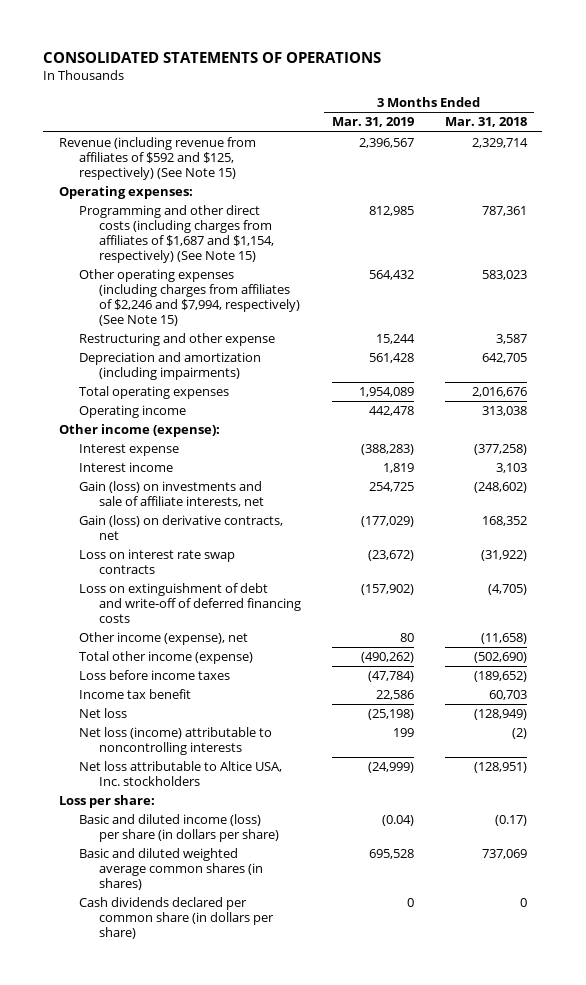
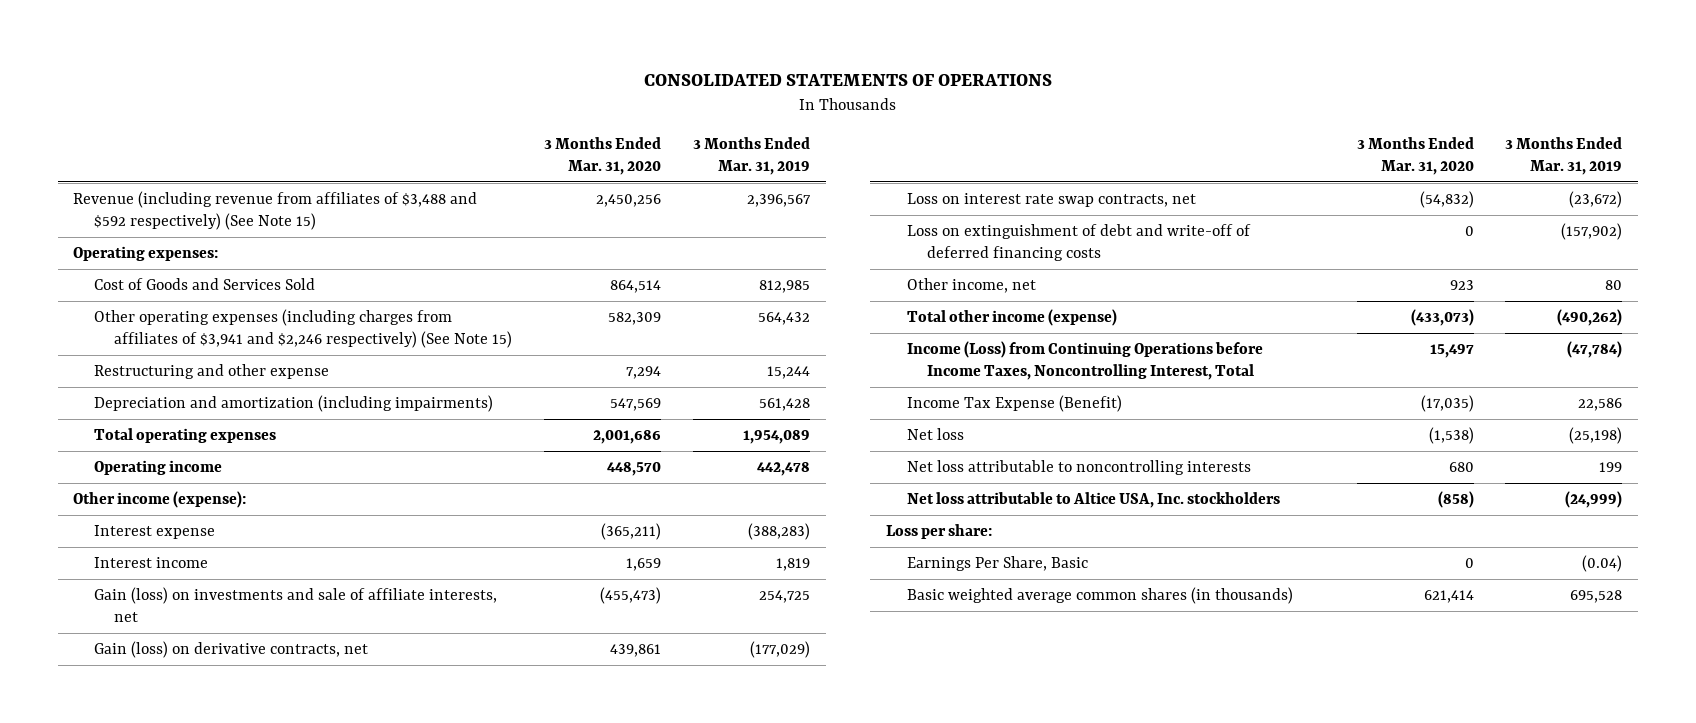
[444,117,527,128] Mar. 31, 2018 -> none
none -> [544,136,662,175] 3 Months Ended Mar. 31, 2020
[58,137,256,181] Revenue (including revenue from affiliates of $592 and $125, respectively) (See Note 15) -> [73,191,478,231] Revenue (including revenue from affiliates of $3,488 and $592 respectively) (See Note 15)
[78,205,275,264] Programming and other direct costs (including charges from affiliates of $1,687 and $1,154, respectively) (See Note 15) -> [93,278,315,291] Cost of Goods and Services Sold
[78,269,301,327] Other operating expenses (including charges from affiliates of $2,246 and $7,994, respectively) (See Note 15) -> [93,309,513,349] Other operating expenses (including charges from affiliates of $3,941 and $2,246 respectively) (See Note 15)
[78,549,235,575] Loss on interest rate swap contracts -> [906,193,1196,208] Loss on interest rate swap contracts, net
[78,632,248,646] Other income (expense), net -> [906,278,1036,294] Other income, net
[78,670,230,681] Loss before income taxes -> [906,341,1263,381] Income (Loss) from Continuing Operations before Income Taxes, Noncontrolling Interest, Total
[78,689,191,700] Income tax benefit -> [906,395,1122,413] Income Tax Expense (Benefit)
[78,727,272,756] Net loss (income) attributable to noncontrolling interests -> [906,460,1251,476] Net loss attributable to noncontrolling interests
[78,814,280,843] Basic and diluted income (loss) per share (in dollars per share) -> none
[78,897,275,940] Cash dividends declared per common share (in dollars per share) -> none
none -> [906,556,1088,572] Earnings Per Share, Basic
[78,848,264,891] Basic and diluted weighted average common shares (in shares) -> [906,587,1293,605] Basic weighted average common shares (in thousands)

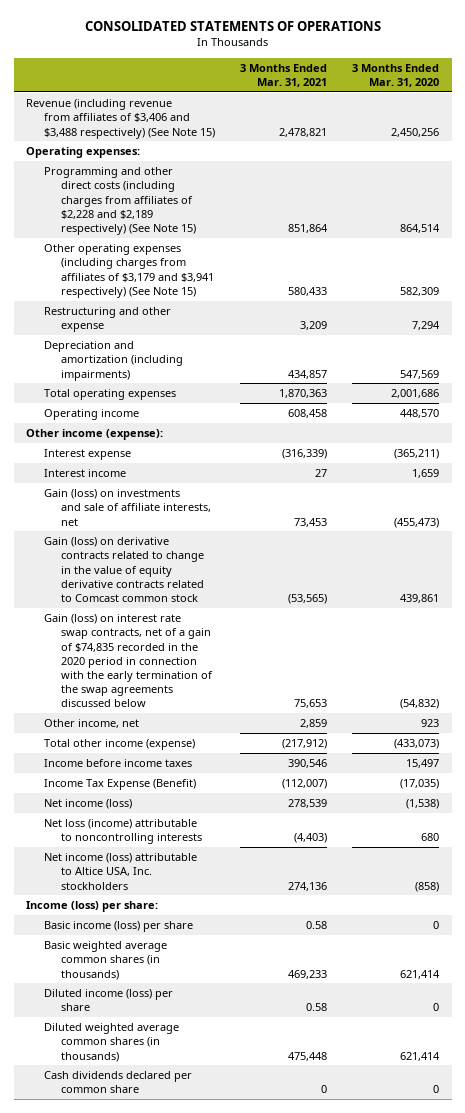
[692,136,810,175] 3 Months Ended Mar. 31, 2019 -> none
none -> [239,63,327,87] 3 Months Ended Mar. 31, 2021
[73,191,478,231] Revenue (including revenue from affiliates of $3,488 and $592 respectively) (See Note 15) -> [26,99,215,139] Revenue (including revenue from affiliates of $3,406 and $3,488 respectively) (See Note 15)
[93,278,315,291] Cost of Goods and Services Sold -> [43,167,197,235] Programming and other direct costs (including charges from affiliates of $2,228 and $2,189 respectively) (See Note 15)
[93,309,513,349] Other operating expenses (including charges from affiliates of $3,941 and $2,246 respectively) (See Note 15) -> [43,244,215,298] Other operating expenses (including charges from affiliates of $3,179 and $3,941 respectively) (See Note 15)
[906,224,1251,262] Loss on extinguishment of debt and write-off of deferred financing costs -> none
[93,641,368,659] Gain (loss) on derivative contracts, net -> [43,537,205,602] Gain (loss) on derivative contracts related to change in the value of equity derivative contracts related to Comcast common stock
[906,193,1196,208] Loss on interest rate swap contracts, net -> [43,614,214,708] Gain (loss) on interest rate swap contracts, net of a gain of $74,835 recorded in the 2020 period in connection with the early termination of the swap agreements discussed below
[906,341,1263,381] Income (Loss) from Continuing Operations before Income Taxes, Noncontrolling Interest, Total -> [43,759,192,768] Income before income taxes
[906,428,964,441] Net loss -> [43,799,132,810] Net income (loss)
[906,460,1251,476] Net loss attributable to noncontrolling interests -> [43,819,203,845] Net loss (income) attributable to noncontrolling interests
[906,492,1280,509] Net loss attributable to Altice USA, Inc. stockholders -> [43,853,197,890] Net income (loss) attributable to Altice USA, Inc. stockholders
[886,524,993,540] Loss per share: -> [26,901,159,913] Income (loss) per share:
[906,556,1088,572] Earnings Per Share, Basic -> [43,921,193,933] Basic income (loss) per share
none -> [43,989,173,1012] Diluted income (loss) per share
none -> [43,1023,179,1062] Diluted weighted average common shares (in thousands)
none -> [43,1071,192,1094] Cash dividends declared per common share

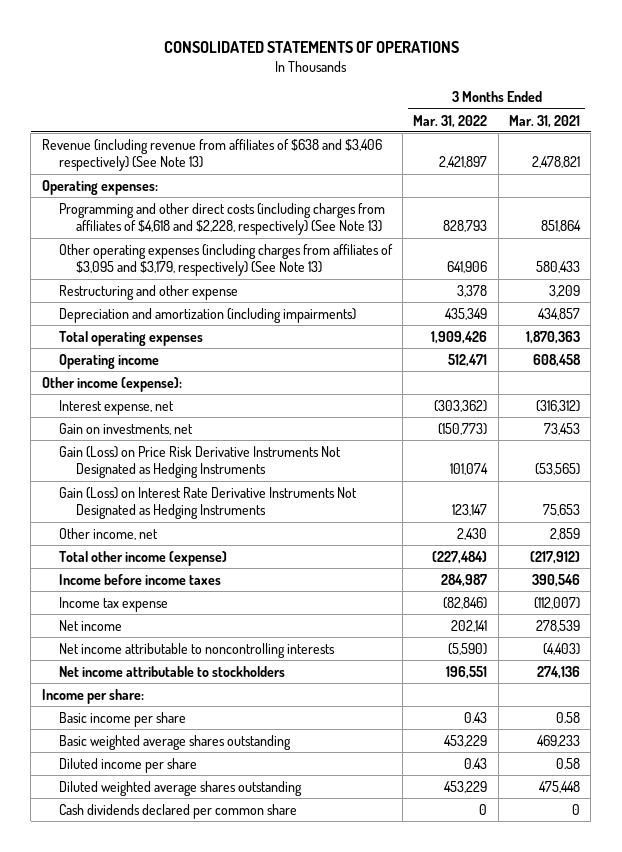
[352,63,440,87] 3 Months Ended Mar. 31, 2020 -> none
none -> [413,114,488,128] Mar. 31, 2022
[26,99,215,139] Revenue (including revenue from affiliates of $3,406 and $3,488 respectively) (See Note 15) -> [41,138,382,172] Revenue (including revenue from affiliates of $638 and $3,406 respectively) (See Note 13)
[43,167,197,235] Programming and other direct costs (including charges from affiliates of $2,228 and $2,189 respectively) (See Note 15) -> [58,202,385,236] Programming and other direct costs (including charges from affiliates of $4,618 and $2,228, respectively) (See Note 13)
[43,244,215,298] Other operating expenses (including charges from affiliates of $3,179 and $3,941 respectively) (See Note 15) -> [58,243,393,277] Other operating expenses (including charges from affiliates of $3,095 and $3,179, respectively) (See Note 13)
[43,469,126,478] Interest income -> none
[43,449,131,461] Interest expense -> [58,399,174,415] Interest expense, net
[281,449,327,460] (316,339) -> [536,399,581,412] (316,312)
[43,489,212,526] Gain (loss) on investments and sale of affiliate interests, net -> [58,422,193,435] Gain on investments, net
[43,537,205,602] Gain (loss) on derivative contracts related to change in the value of equity derivative contracts related to Comcast common stock -> [58,445,341,479] Gain (Loss) on Price Risk Derivative Instruments Not Designated as Hedging Instruments
[43,614,214,708] Gain (loss) on interest rate swap contracts, net of a gain of $74,835 recorded in the 2020 period in connection with the early termination of the swap agreements discussed below -> [58,486,357,520] Gain (Loss) on Interest Rate Derivative Instruments Not Designated as Hedging Instruments
[43,779,196,791] Income Tax Expense (Benefit) -> [58,596,168,612] Income tax expense
[43,799,132,810] Net income (loss) -> [58,619,122,631] Net income
[43,819,203,845] Net loss (income) attributable to noncontrolling interests -> [58,642,335,658] Net income attributable to noncontrolling interests
[43,853,197,890] Net income (loss) attributable to Altice USA, Inc. stockholders -> [58,665,285,677] Net income attributable to stockholders
[26,901,159,913] Income (loss) per share: -> [41,688,144,704] Income per share:
[43,921,193,933] Basic income (loss) per share -> [58,711,186,727] Basic income per share
[43,941,167,980] Basic weighted average common shares (in thousands) -> [58,734,291,750] Basic weighted average shares outstanding
[43,989,173,1012] Diluted income (loss) per share -> [58,757,197,773] Diluted income per share
[43,1023,179,1062] Diluted weighted average common shares (in thousands) -> [58,780,302,796] Diluted weighted average shares outstanding

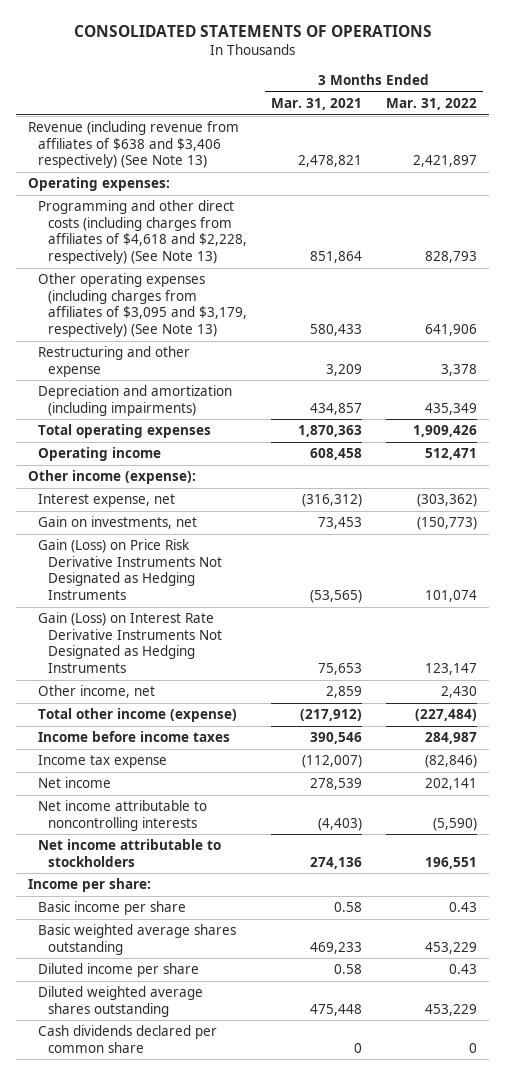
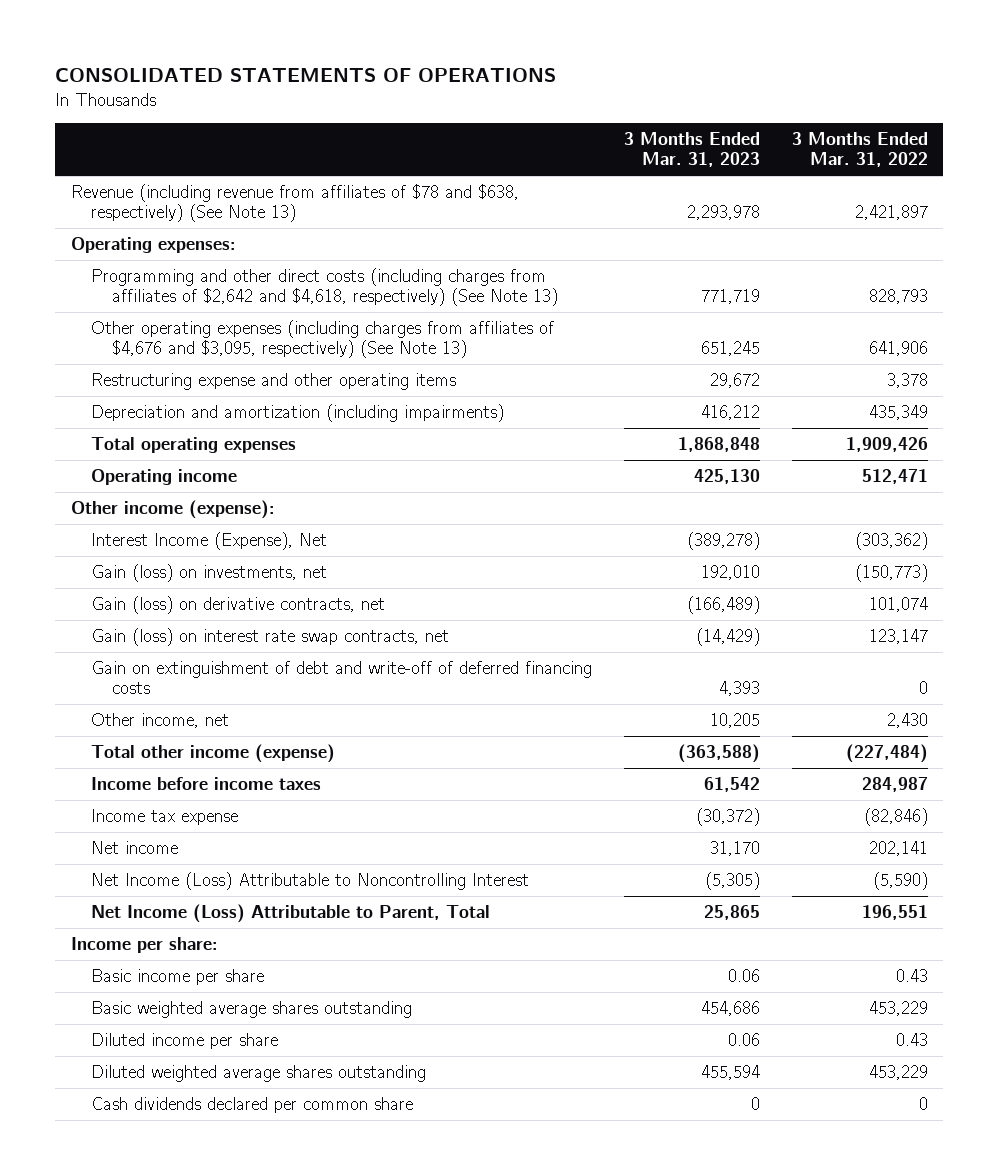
[270,98,362,111] Mar. 31, 2021 -> none
none -> [624,132,761,168] 3 Months Ended Mar. 31, 2023
[28,121,240,169] Revenue (including revenue from affiliates of $638 and $3,406 respectively) (See Note 13) -> [71,183,520,223] Revenue (including revenue from affiliates of $78 and $638, respectively) (See Note 13)
[37,200,247,265] Programming and other direct costs (including charges from affiliates of $4,618 and $2,228, respectively) (See Note 13) -> [91,267,558,307] Programming and other direct costs (including charges from affiliates of $2,642 and $4,618, respectively) (See Note 13)
[37,273,247,338] Other operating expenses (including charges from affiliates of $3,095 and $3,179, respectively) (See Note 13) -> [91,319,555,359] Other operating expenses (including charges from affiliates of $4,676 and $3,095, respectively) (See Note 13)
[37,346,190,377] Restructuring and other expense -> [91,372,457,390] Restructuring expense and other operating items
[37,494,175,508] Interest expense, net -> [91,531,328,550] Interest Income (Expense), Net
[37,516,197,530] Gain on investments, net -> [91,563,328,582] Gain (loss) on investments, net
[37,539,222,601] Gain (Loss) on Price Risk Derivative Instruments Not Designated as Hedging Instruments -> [91,595,386,614] Gain (loss) on derivative contracts, net
[37,612,222,674] Gain (Loss) on Interest Rate Derivative Instruments Not Designated as Hedging Instruments -> [91,627,450,646] Gain (loss) on interest rate swap contracts, net
none -> [91,660,593,695] Gain on extinguishment of debt and write-off of deferred financing costs
[37,800,207,831] Net income attributable to noncontrolling interests -> [91,871,530,890] Net Income (Loss) Attributable to Noncontrolling Interest
[37,839,221,867] Net income attributable to stockholders -> [91,903,491,923] Net Income (Loss) Attributable to Parent, Total

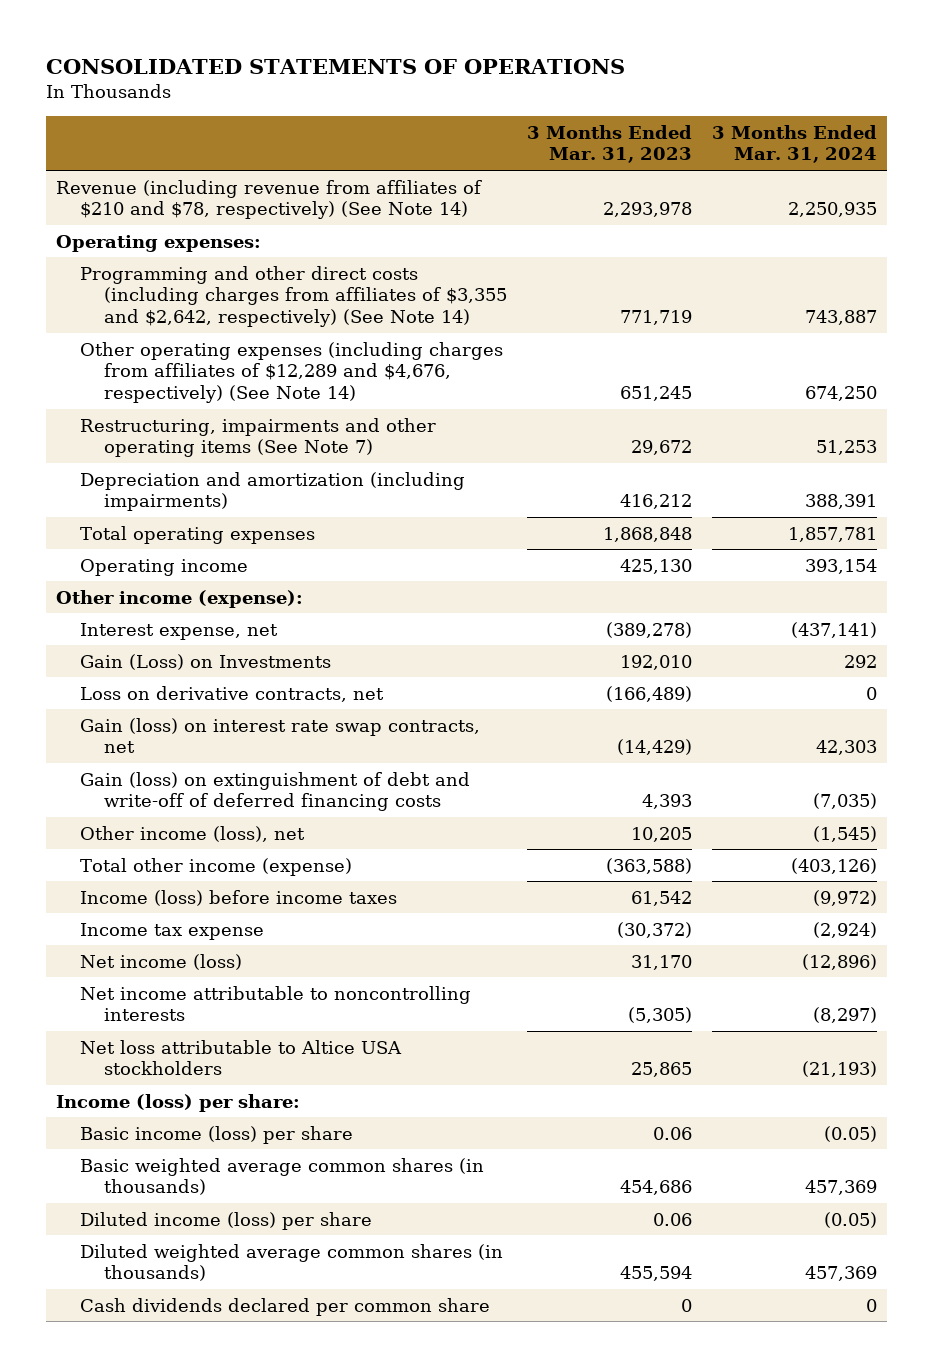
[791,132,928,168] 3 Months Ended Mar. 31, 2022 -> none
none -> [711,124,877,164] 3 Months Ended Mar. 31, 2024
[71,183,520,223] Revenue (including revenue from affiliates of $78 and $638, respectively) (See Note 13) -> [56,179,483,220] Revenue (including revenue from affiliates of $210 and $78, respectively) (See Note 14)
[91,267,558,307] Programming and other direct costs (including charges from affiliates of $2,642 and $4,618, respectively) (See Note 13) -> [80,265,507,328] Programming and other direct costs (including charges from affiliates of $3,355 and $2,642, respectively) (See Note 14)
[91,319,555,359] Other operating expenses (including charges from affiliates of $4,676 and $3,095, respectively) (See Note 13) -> [80,341,504,404] Other operating expenses (including charges from affiliates of $12,289 and $4,676, respectively) (See Note 14)
[91,372,457,390] Restructuring expense and other operating items -> [80,417,437,458] Restructuring, impairments and other operating items (See Note 7)
[91,531,328,550] Interest Income (Expense), Net -> [80,622,279,640] Interest expense, net
[91,563,328,582] Gain (loss) on investments, net -> [80,653,332,670] Gain (Loss) on Investments
[91,595,386,614] Gain (loss) on derivative contracts, net -> [80,685,385,702] Loss on derivative contracts, net
[91,660,593,695] Gain on extinguishment of debt and write-off of deferred financing costs -> [80,771,471,812] Gain (loss) on extinguishment of debt and write-off of deferred financing costs
[91,712,230,728] Other income, net -> [80,825,306,842] Other income (loss), net
[91,776,322,790] Income before income taxes -> [80,889,398,906] Income (loss) before income taxes
[91,840,179,854] Net income -> [80,953,243,970] Net income (loss)
[91,871,530,890] Net Income (Loss) Attributable to Noncontrolling Interest -> [80,985,472,1022] Net income attributable to noncontrolling interests
[91,903,491,923] Net Income (Loss) Attributable to Parent, Total -> [80,1039,403,1076] Net loss attributable to Altice USA stockholders
[71,936,219,953] Income per share: -> [56,1093,301,1112] Income (loss) per share:
[91,968,265,985] Basic income per share -> [80,1125,354,1144] Basic income (loss) per share
[91,1000,413,1018] Basic weighted average shares outstanding -> [80,1157,485,1196] Basic weighted average common shares (in thousands)
[91,1032,279,1049] Diluted income per share -> [80,1211,373,1230] Diluted income (loss) per share
[91,1064,427,1082] Diluted weighted average shares outstanding -> [80,1243,504,1282] Diluted weighted average common shares (in thousands)

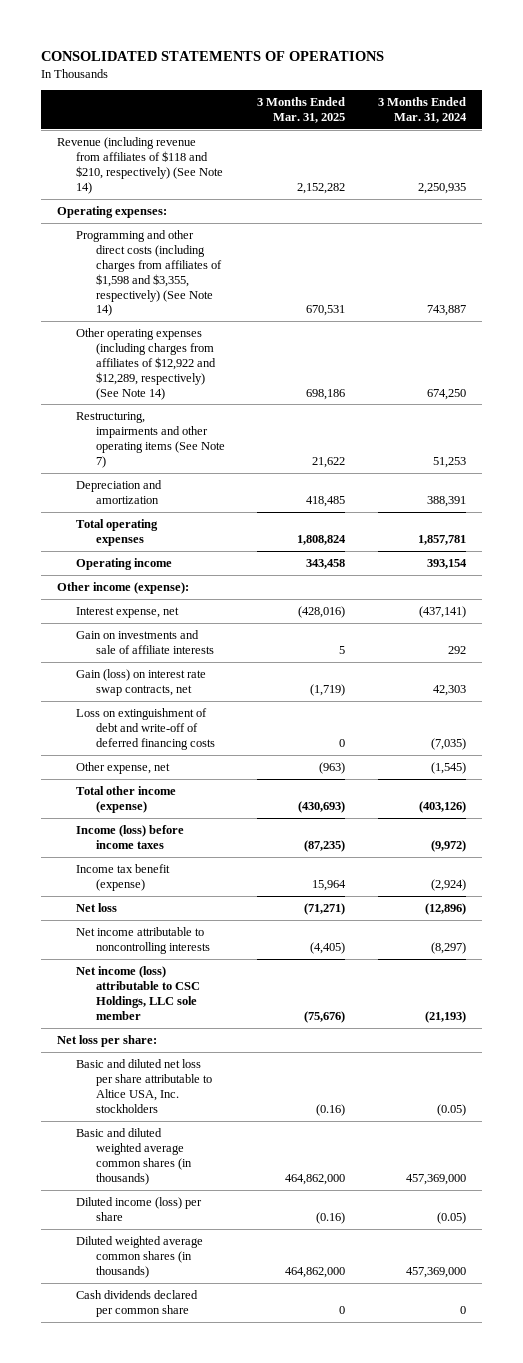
[526,124,692,164] 3 Months Ended Mar. 31, 2023 -> none
none -> [257,97,346,124] 3 Months Ended Mar. 31, 2025
[56,179,483,220] Revenue (including revenue from affiliates of $210 and $78, respectively) (See Note 14) -> [57,137,224,194] Revenue (including revenue from affiliates of $118 and $210, respectively) (See Note 14)
[80,265,507,328] Programming and other direct costs (including charges from affiliates of $3,355 and $2,642, respectively) (See Note 14) -> [76,230,222,317] Programming and other direct costs (including charges from affiliates of $1,598 and $3,355, respectively) (See Note 14)
[80,341,504,404] Other operating expenses (including charges from affiliates of $12,289 and $4,676, respectively) (See Note 14) -> [76,328,216,400] Other operating expenses (including charges from affiliates of $12,922 and $12,289, respectively) (See Note 14)
[80,471,466,512] Depreciation and amortization (including impairments) -> [76,480,163,504] Depreciation and amortization
[80,685,385,702] Loss on derivative contracts, net -> none
[80,653,332,670] Gain (Loss) on Investments -> [76,630,214,654] Gain on investments and sale of affiliate interests
[80,771,471,812] Gain (loss) on extinguishment of debt and write-off of deferred financing costs -> [76,708,215,750] Loss on extinguishment of debt and write-off of deferred financing costs
[80,825,306,842] Other income (loss), net -> [76,762,171,775] Other expense, net
[80,922,265,940] Income tax expense -> [76,864,171,891] Income tax benefit (expense)
[80,953,243,970] Net income (loss) -> [76,903,118,913] Net loss
[80,1039,403,1076] Net loss attributable to Altice USA stockholders -> [76,966,200,1020] Net income (loss) attributable to CSC Holdings, LLC sole member
[56,1093,301,1112] Income (loss) per share: -> [57,1035,158,1048] Net loss per share:
[80,1125,354,1144] Basic income (loss) per share -> [76,1059,212,1113] Basic and diluted net loss per share attributable to Altice USA, Inc. stockholders
[80,1157,485,1196] Basic weighted average common shares (in thousands) -> [76,1128,192,1185] Basic and diluted weighted average common shares (in thousands)
[804,1180,877,1196] 457,369 -> [405,1173,466,1185] 457,369,000
[804,1266,877,1282] 457,369 -> [405,1266,466,1278] 457,369,000

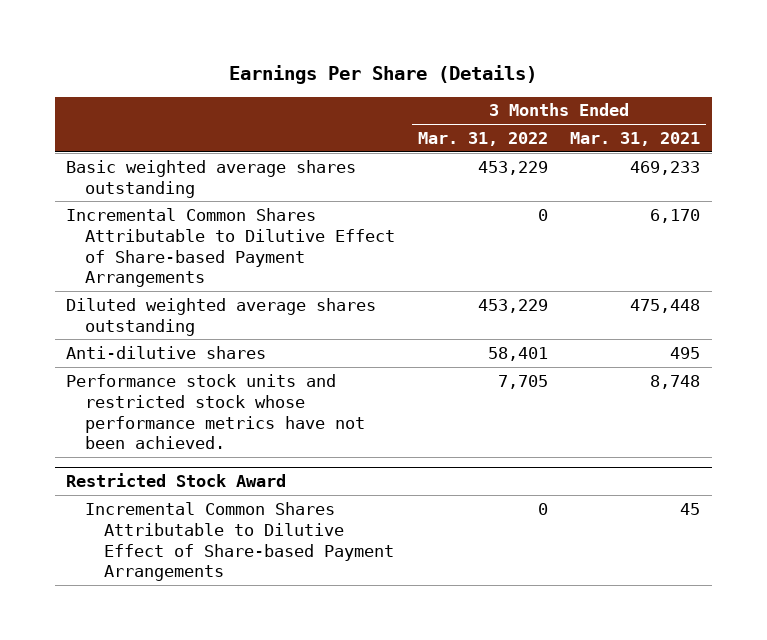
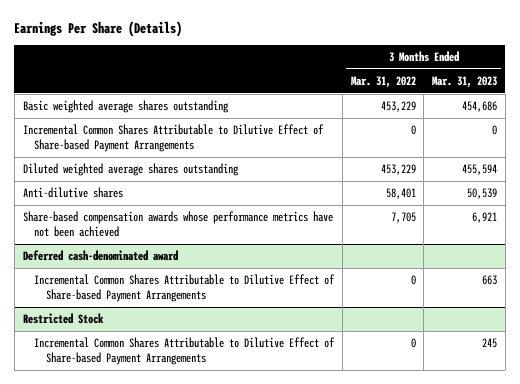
[570,132,701,147] Mar. 31, 2021 -> none
none -> [432,76,498,89] Mar. 31, 2023
[66,473,287,488] Restricted Stock Award -> none
[66,373,366,450] Performance stock units and restricted stock whose performance metrics have not been achieved. -> [22,211,333,237] Share-based compensation awards whose performance metrics have not been achieved
none -> [22,250,178,262] Deferred cash-denominated award
none -> [22,313,104,325] Restricted Stock
none -> [34,337,336,365] Incremental Common Shares Attributable to Dilutive Effect of Share-based Payment Arrangements

